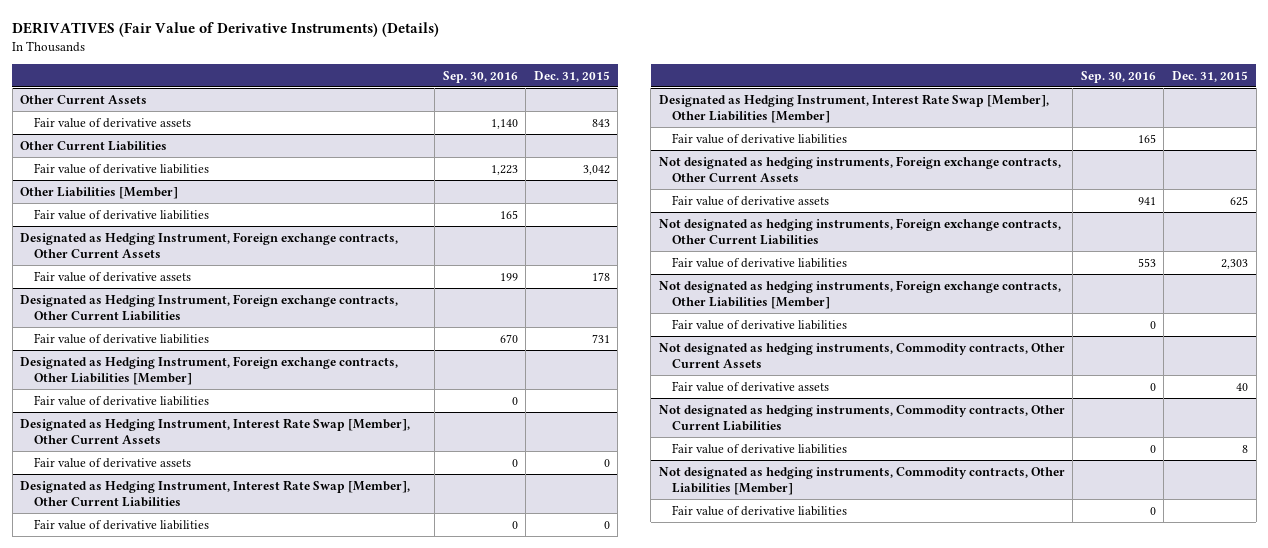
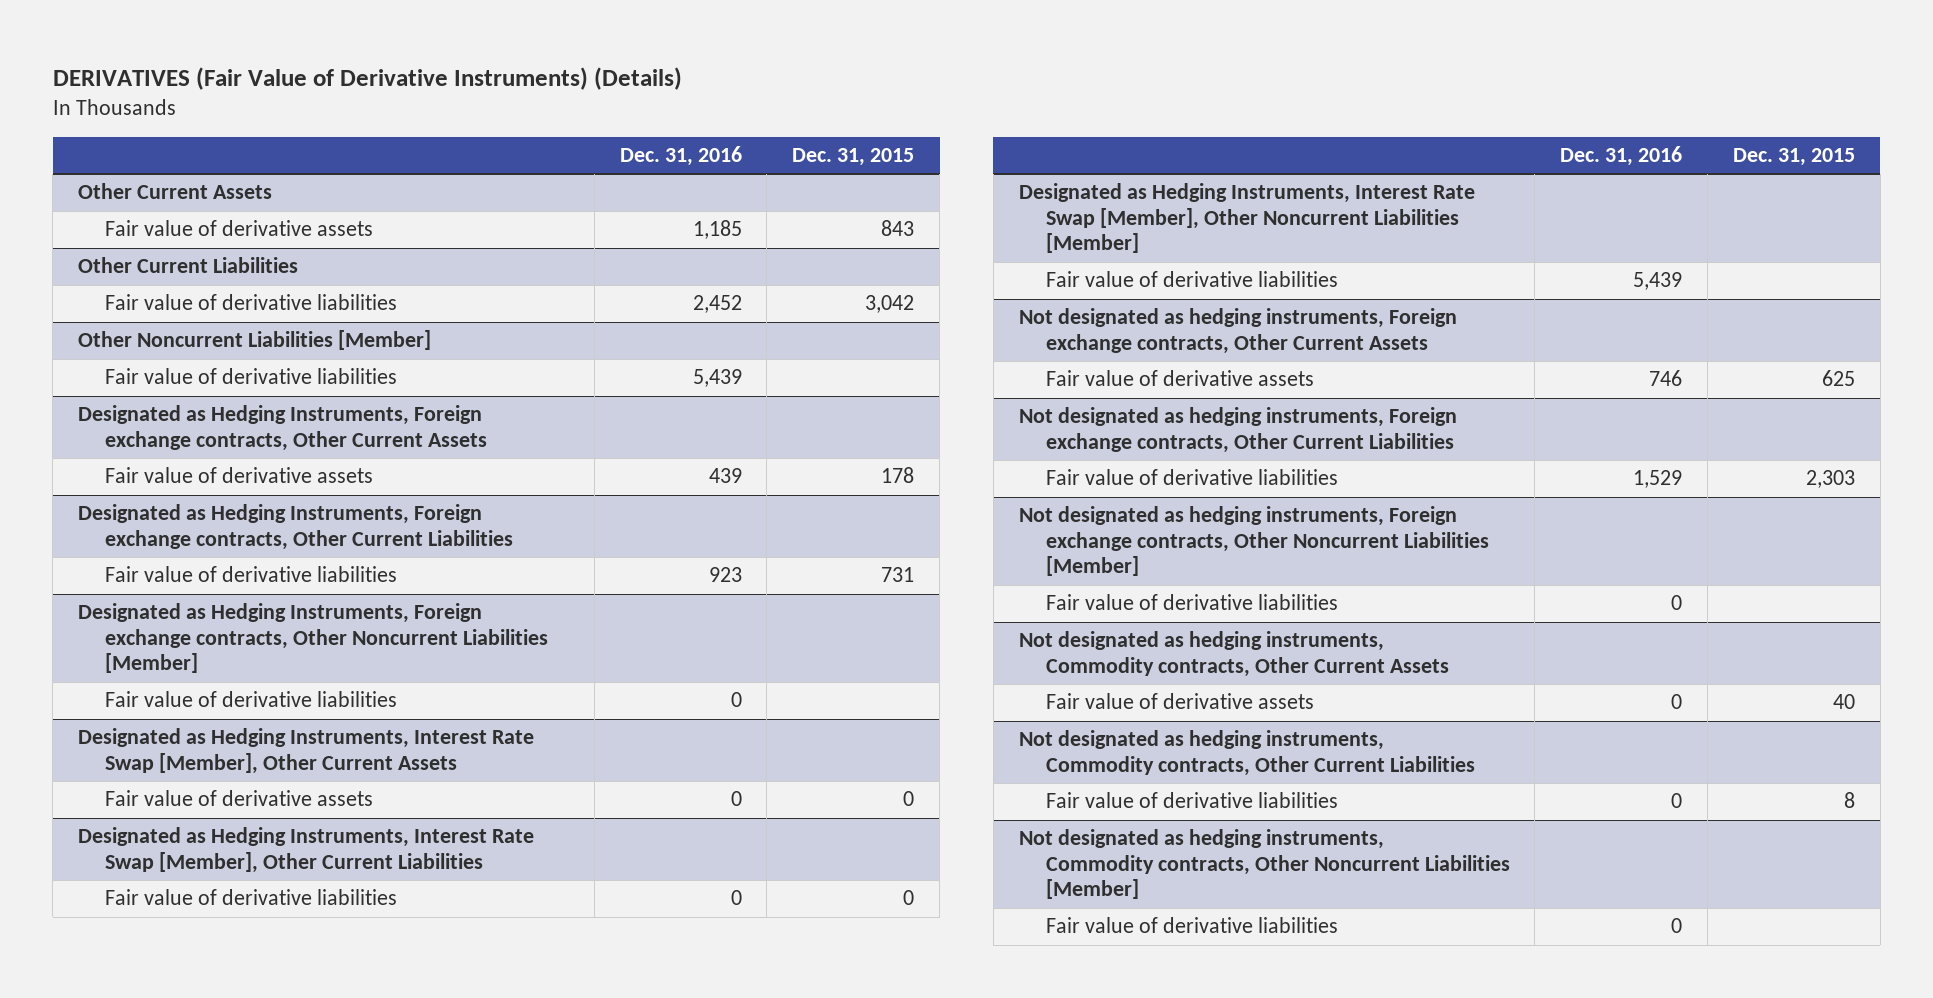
[442,70,518,83] Sep. 30, 2016 -> none
none -> [619,146,742,167] Dec. 31, 2016
[20,186,179,199] Other Liabilities [Member] -> [78,330,432,351] Other Noncurrent Liabilities [Member]
[20,231,399,258] Designated as Hedging Instrument, Foreign exchange contracts, Other Current Assets -> [78,405,488,451] Designated as Hedging Instruments, Foreign exchange contracts, Other Current Assets
[20,293,399,321] Designated as Hedging Instrument, Foreign exchange contracts, Other Current Liabilities -> [78,504,514,550] Designated as Hedging Instruments, Foreign exchange contracts, Other Current Liabilities
[20,355,399,385] Designated as Hedging Instrument, Foreign exchange contracts, Other Liabilities [Member] -> [78,603,549,674] Designated as Hedging Instruments, Foreign exchange contracts, Other Noncurrent Liabilities [Member]
[20,417,411,444] Designated as Hedging Instrument, Interest Rate Swap [Member], Other Current Assets -> [78,728,535,774] Designated as Hedging Instruments, Interest Rate Swap [Member], Other Current Assets
[20,479,411,507] Designated as Hedging Instrument, Interest Rate Swap [Member], Other Current Liabilities -> [78,827,535,873] Designated as Hedging Instruments, Interest Rate Swap [Member], Other Current Liabilities
[658,93,1049,123] Designated as Hedging Instrument, Interest Rate Swap [Member], Other Liabilities [Member] -> [1018,183,1475,254] Designated as Hedging Instruments, Interest Rate Swap [Member], Other Noncurrent Liabilities [Member]
[658,279,1061,309] Not designated as hedging instruments, Foreign exchange contracts, Other Liabilities [Member] -> [1018,506,1489,577] Not designated as hedging instruments, Foreign exchange contracts, Other Noncurrent Liabilities [Member]
[658,466,1065,495] Not designated as hedging instruments, Commodity contracts, Other Liabilities [Member] -> [1018,829,1510,900] Not designated as hedging instruments, Commodity contracts, Other Noncurrent Liabilities [Member]

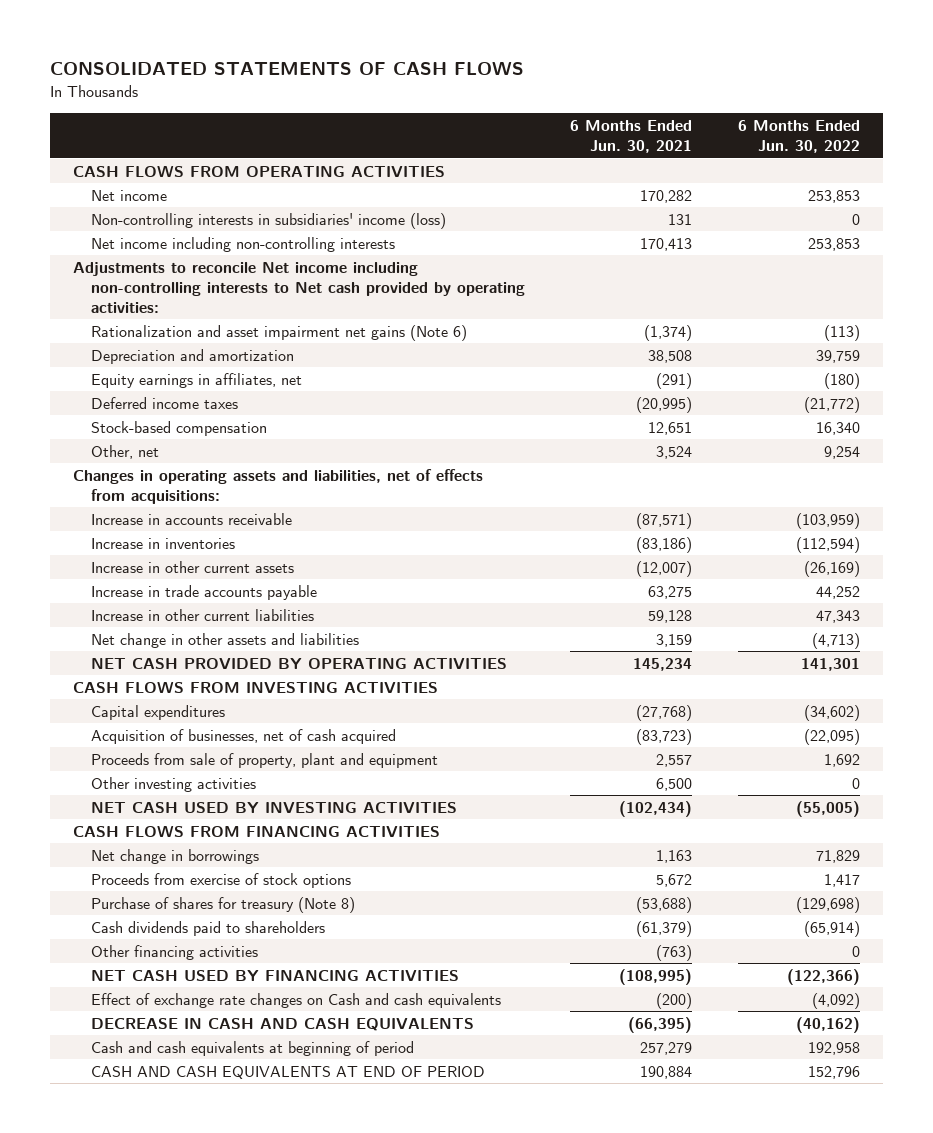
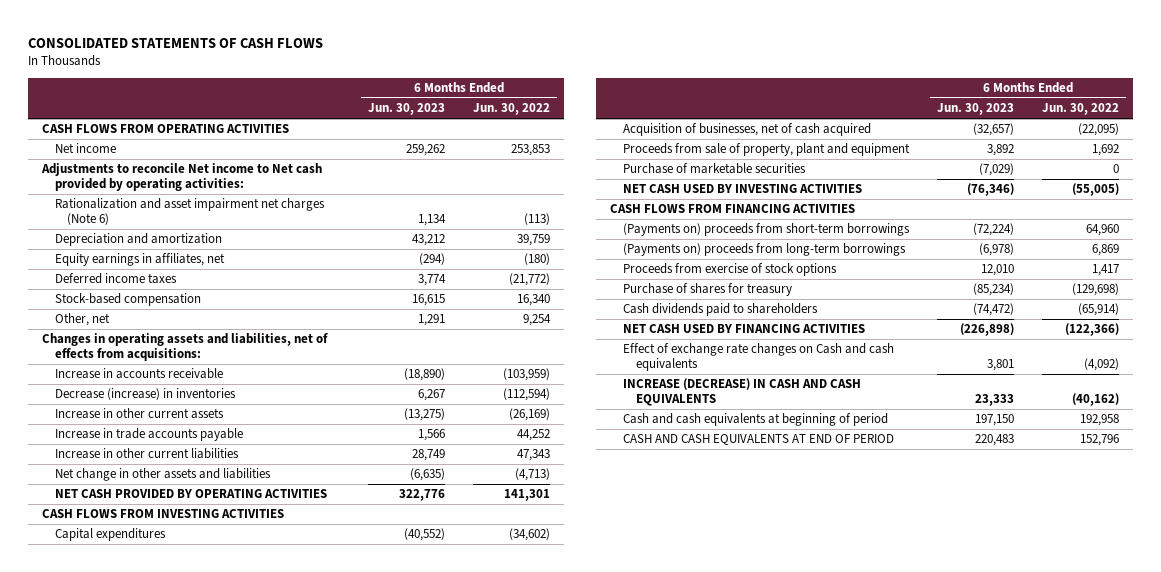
[570,120,693,154] 6 Months Ended Jun. 30, 2021 -> none
none -> [368,103,446,116] Jun. 30, 2023
[90,212,446,229] Non-controlling interests in subsidiaries' income (loss) -> none
[90,236,395,252] Net income including non-controlling interests -> none
[73,261,525,313] Adjustments to reconcile Net income including non-controlling interests to Net cash provided by operating activities: -> [40,163,322,192] Adjustments to reconcile Net income to Net cash provided by operating activities:
[90,324,467,341] Rationalization and asset impairment net gains (Note 6) -> [54,198,325,226] Rationalization and asset impairment net charges (Note 6)
[90,537,235,549] Increase in inventories -> [54,388,236,401] Decrease (increase) in inventories
[90,776,256,792] Other investing activities -> none
none -> [623,163,807,175] Purchase of marketable securities
[90,848,259,864] Net change in borrowings -> none
none -> [623,223,911,237] (Payments on) proceeds from short-term borrowings
none -> [623,243,907,257] (Payments on) proceeds from long-term borrowings
[90,896,355,913] Purchase of shares for treasury (Note 8) -> [623,283,793,297] Purchase of shares for treasury
[90,944,258,960] Other financing activities -> none
[90,1017,474,1031] DECREASE IN CASH AND CASH EQUIVALENTS -> [623,378,862,407] INCREASE (DECREASE) IN CASH AND CASH EQUIVALENTS

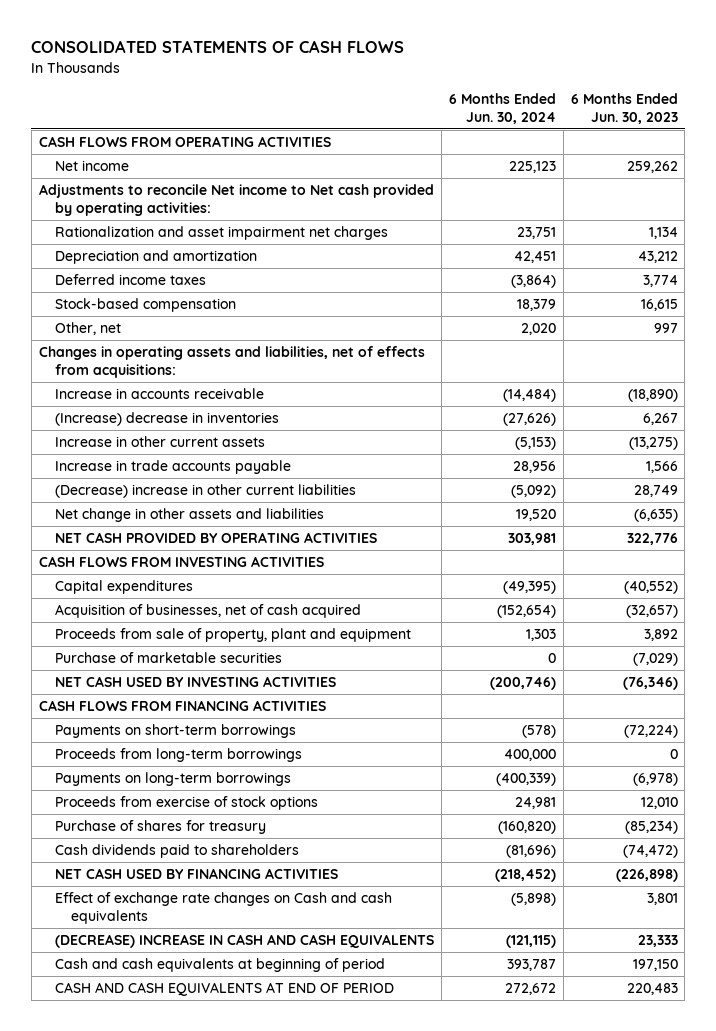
[473,103,551,116] Jun. 30, 2022 -> none
none -> [448,93,556,124] 6 Months Ended Jun. 30, 2024
[54,198,325,226] Rationalization and asset impairment net charges (Note 6) -> [54,226,388,241] Rationalization and asset impairment net charges
[54,253,225,267] Equity earnings in affiliates, net -> none
[418,314,446,327] 1,291 -> [653,323,678,334] 997
[54,388,236,401] Decrease (increase) in inventories -> [54,412,279,427] (Increase) decrease in inventories
[54,448,239,460] Increase in other current liabilities -> [54,484,356,499] (Decrease) increase in other current liabilities
[623,223,911,237] (Payments on) proceeds from short-term borrowings -> [54,724,296,739] Payments on short-term borrowings
none -> [54,748,302,763] Proceeds from long-term borrowings
[623,243,907,257] (Payments on) proceeds from long-term borrowings -> [54,772,291,787] Payments on long-term borrowings
[623,378,862,407] INCREASE (DECREASE) IN CASH AND CASH EQUIVALENTS -> [54,934,434,949] (DECREASE) INCREASE IN CASH AND CASH EQUIVALENTS

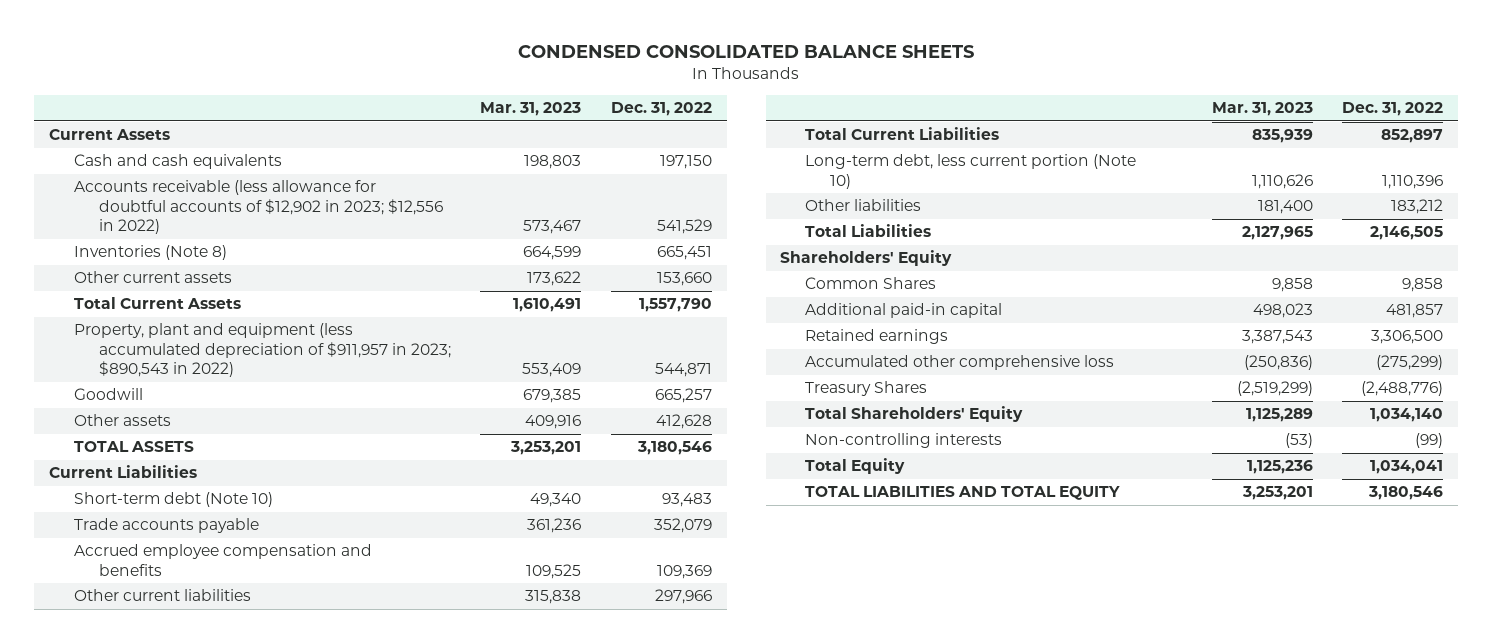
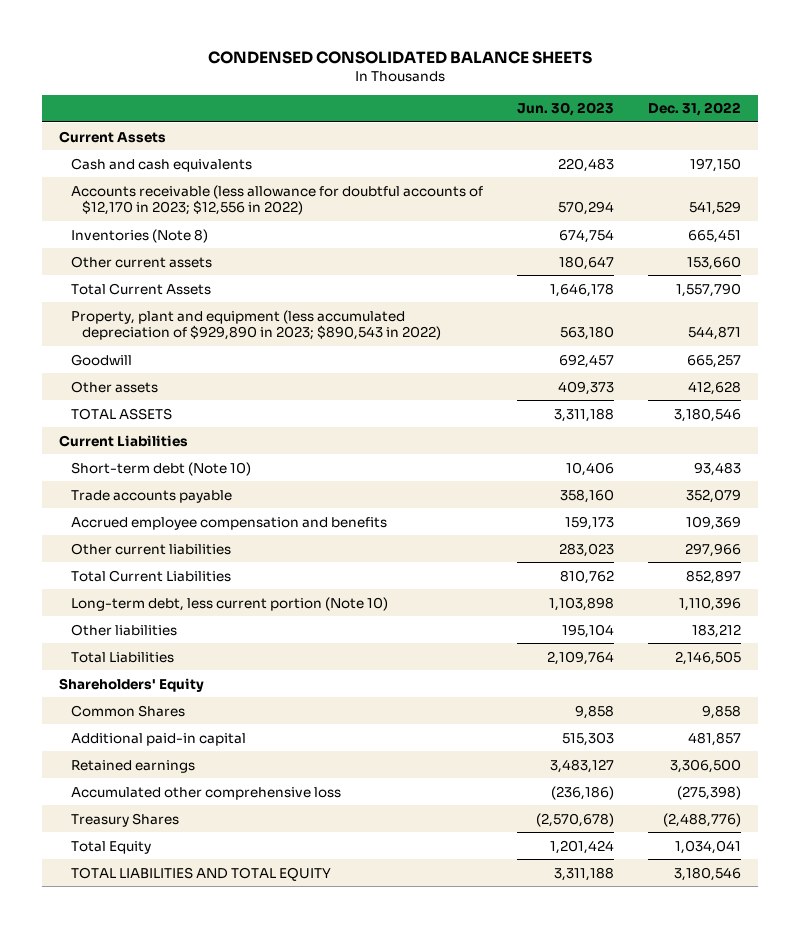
[480,102,582,117] Mar. 31, 2023 -> none
none -> [516,102,614,117] Jun. 30, 2023
[73,180,443,235] Accounts receivable (less allowance for doubtful accounts of $12,902 in 2023; $12,556 in 2022) -> [70,184,483,216] Accounts receivable (less allowance for doubtful accounts of $12,170 in 2023; $12,556 in 2022)
[73,323,451,378] Property, plant and equipment (less accumulated depreciation of $911,957 in 2023; $890,543 in 2022) -> [70,309,442,341] Property, plant and equipment (less accumulated depreciation of $929,890 in 2023; $890,543 in 2022)
[1376,355,1444,371] (275,299) -> [676,785,741,800] (275,398)
[805,406,1024,423] Total Shareholders' Equity -> none
[805,433,1003,449] Non-controlling interests -> none

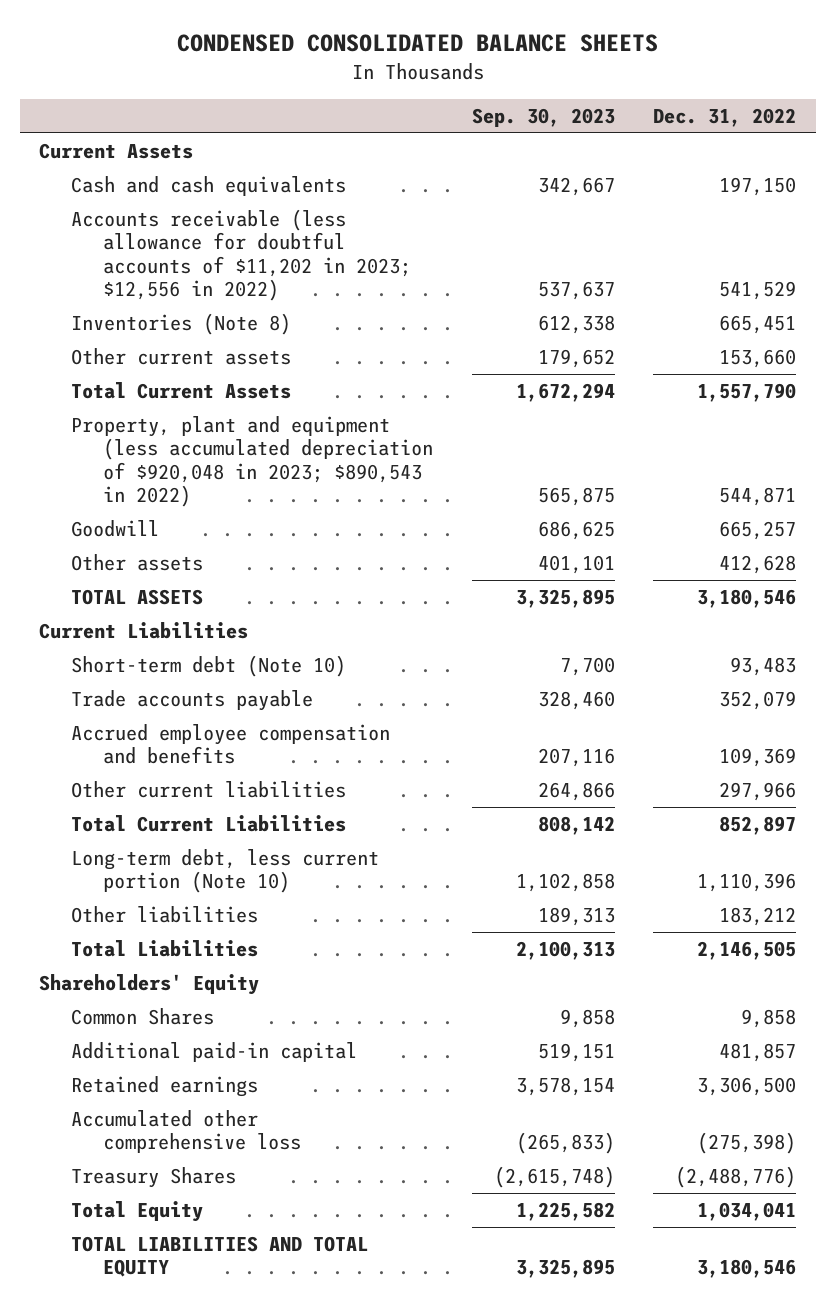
[516,102,614,117] Jun. 30, 2023 -> none
none -> [471,107,615,127] Sep. 30, 2023
[70,184,483,216] Accounts receivable (less allowance for doubtful accounts of $12,170 in 2023; $12,556 in 2022) -> [71,208,412,301] Accounts receivable (less allowance for doubtful accounts of $11,202 in 2023; $12,556 in 2022)
[70,309,442,341] Property, plant and equipment (less accumulated depreciation of $929,890 in 2023; $890,543 in 2022) -> [71,415,434,507] Property, plant and equipment (less accumulated depreciation of $920,048 in 2023; $890,543 in 2022)

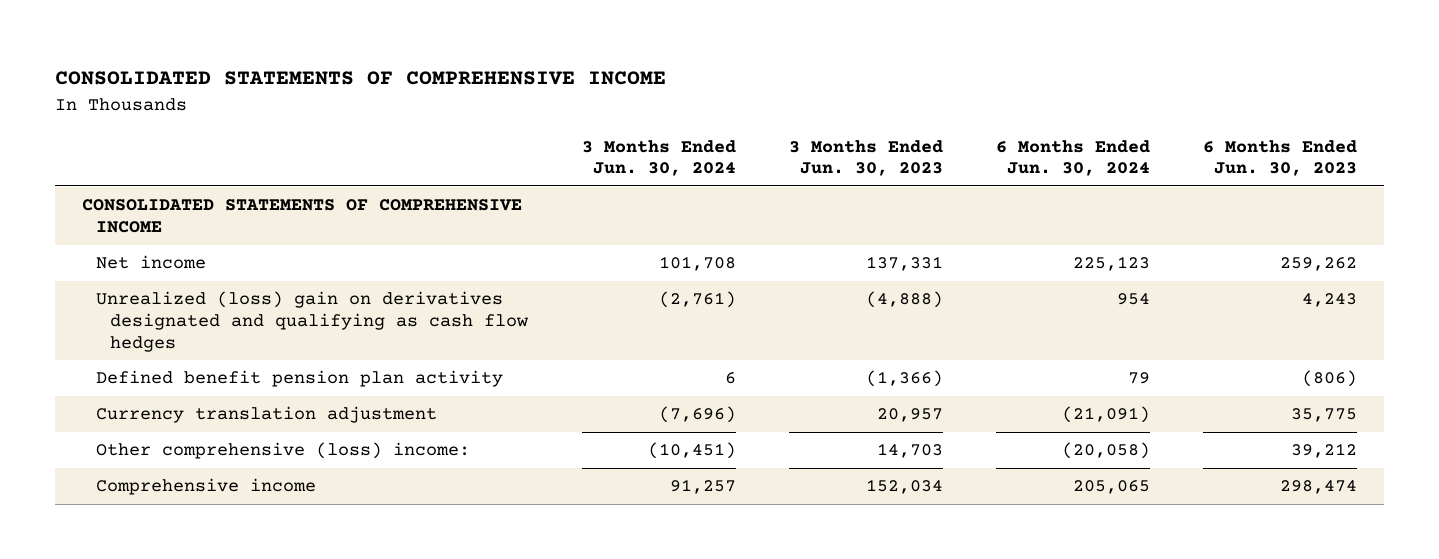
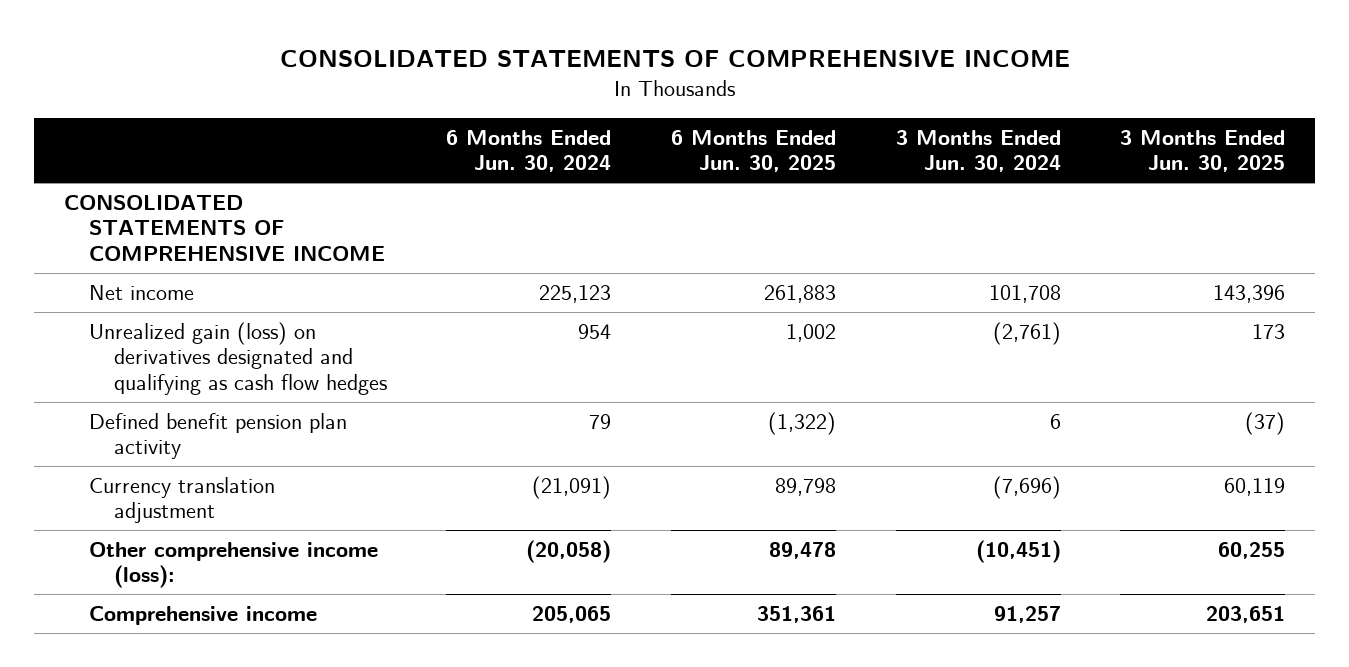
[788,139,943,177] 3 Months Ended Jun. 30, 2023 -> none
[1202,139,1357,177] 6 Months Ended Jun. 30, 2023 -> none
none -> [671,129,837,173] 6 Months Ended Jun. 30, 2025
none -> [1120,129,1286,173] 3 Months Ended Jun. 30, 2025
[96,291,530,352] Unrealized (loss) gain on derivatives designated and qualifying as cash flow hedges -> [88,321,387,395] Unrealized gain (loss) on derivatives designated and qualifying as cash flow hedges
[96,442,471,460] Other comprehensive (loss) income: -> [88,541,378,589] Other comprehensive income (loss):

